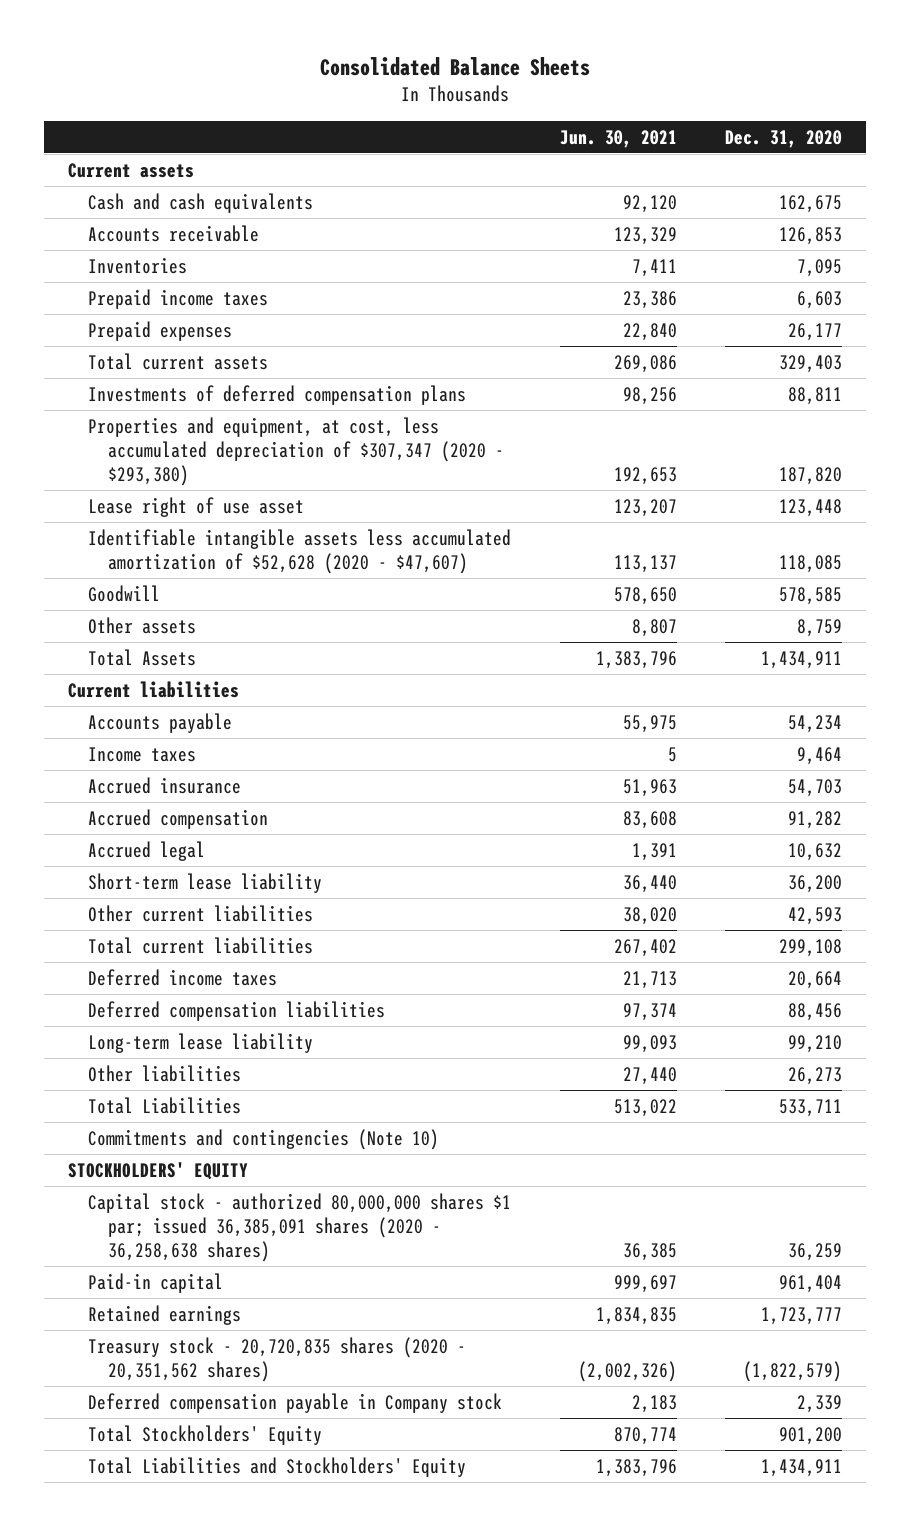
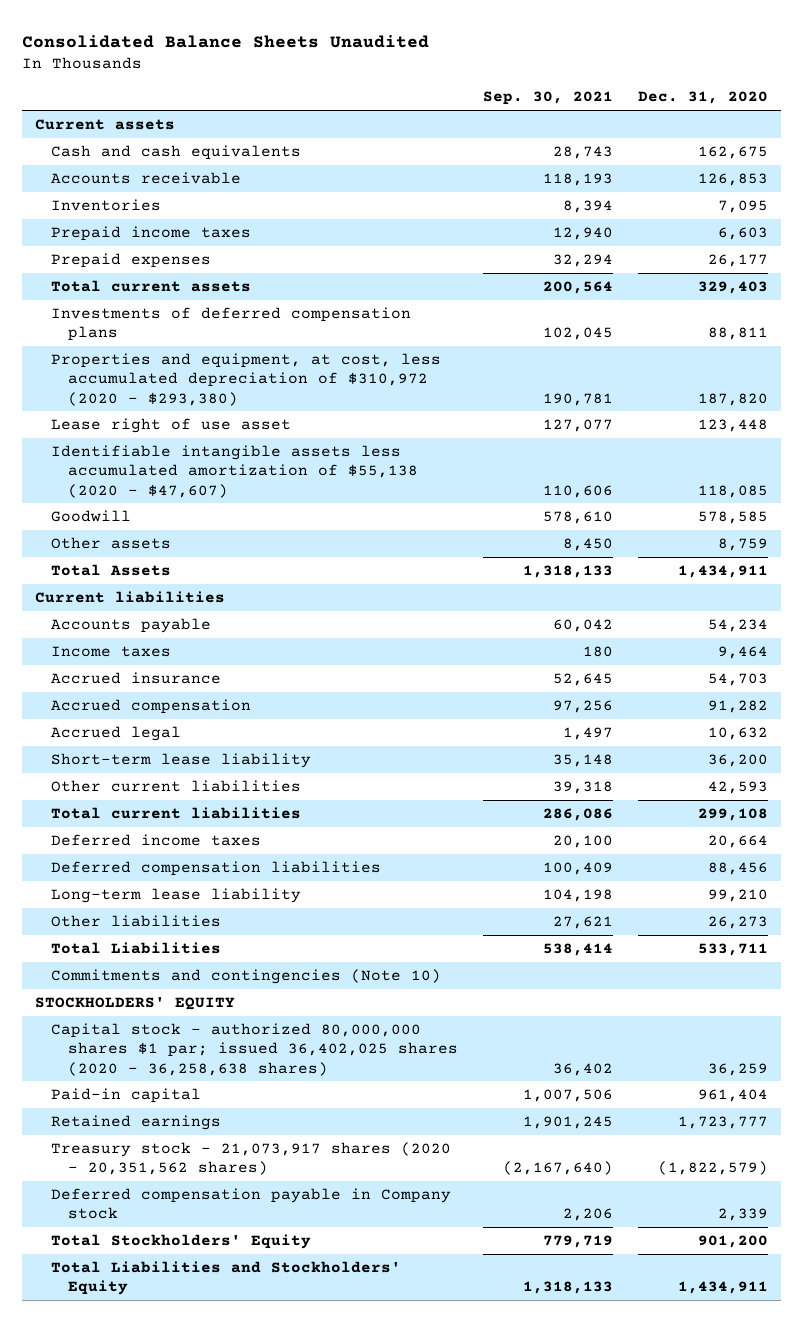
[320,56,591,76] Consolidated Balance Sheets -> [22,34,430,48] Consolidated Balance Sheets Unaudited
[559,129,677,148] Jun. 30, 2021 -> none
none -> [482,91,613,106] Sep. 30, 2021
[88,416,505,487] Properties and equipment, at cost, less accumulated depreciation of $307,347 (2020 - $293,380) -> [51,352,442,406] Properties and equipment, at cost, less accumulated depreciation of $310,972 (2020 - $293,380)
[88,528,512,575] Identifiable intangible assets less accumulated amortization of $52,628 (2020 - $47,607) -> [51,444,418,498] Identifiable intangible assets less accumulated amortization of $55,138 (2020 - $47,607)
[88,1192,512,1263] Capital stock - authorized 80,000,000 shares $1 par; issued 36,385,091 shares (2020 - 36,258,638 shares) -> [51,1022,458,1076] Capital stock - authorized 80,000,000 shares $1 par; issued 36,402,025 shares (2020 - 36,258,638 shares)
[88,1336,467,1383] Treasury stock - 20,720,835 shares (2020 - 20,351,562 shares) -> [51,1141,452,1176] Treasury stock - 21,073,917 shares (2020 - 20,351,562 shares)

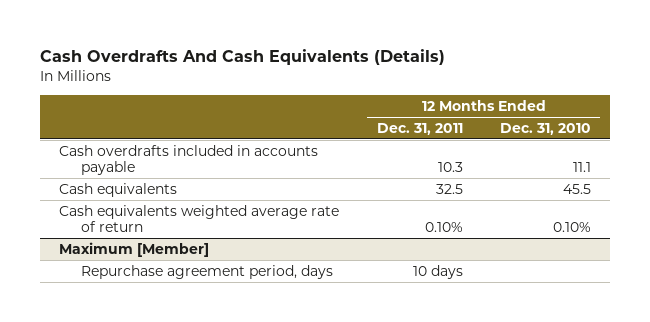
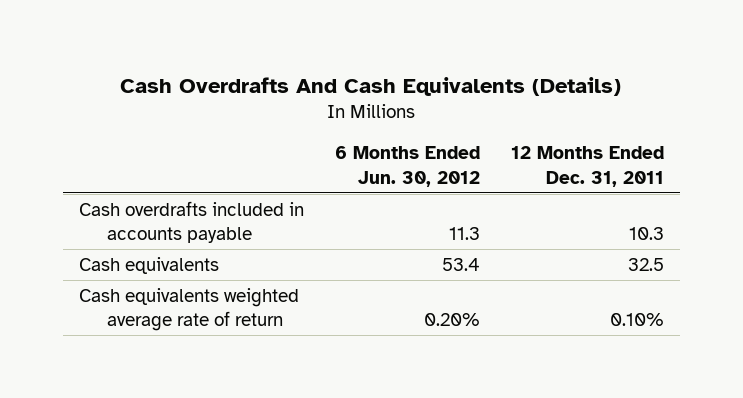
[500,122,592,135] Dec. 31, 2010 -> none
none -> [334,146,480,187] 6 Months Ended Jun. 30, 2012
[59,241,210,257] Maximum [Member] -> none
[80,264,333,279] Repurchase agreement period, days -> none

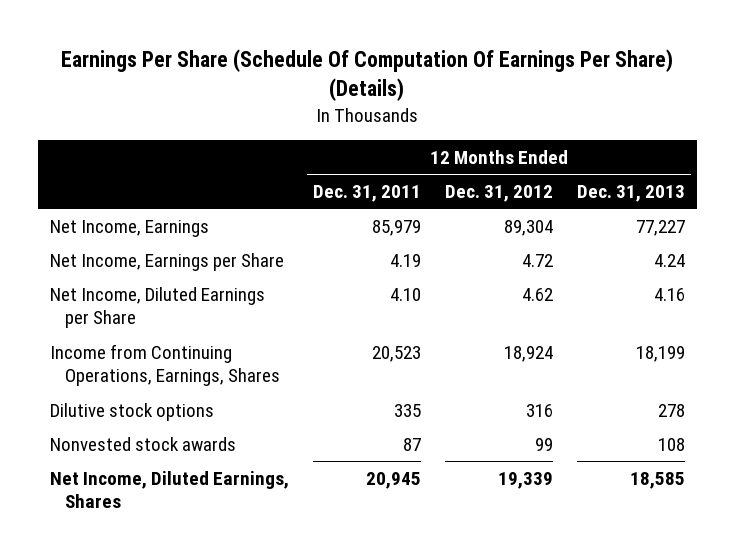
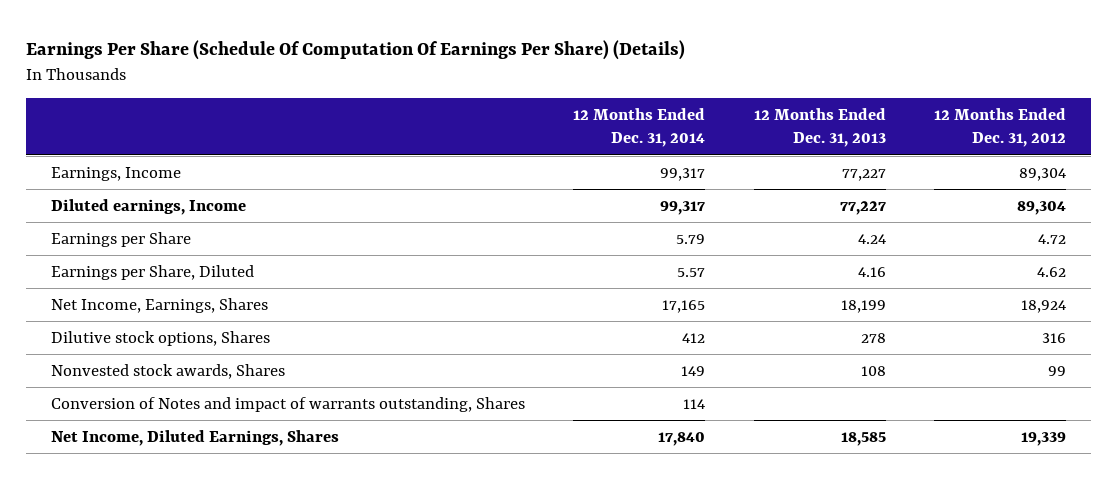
[312,184,421,202] Dec. 31, 2011 -> none
none -> [573,107,706,148] 12 Months Ended Dec. 31, 2014
[49,219,209,237] Net Income, Earnings -> [50,166,181,181] Earnings, Income
none -> [50,198,246,215] Diluted earnings, Income
[49,252,284,271] Net Income, Earnings per Share -> [50,231,191,247] Earnings per Share
[49,286,265,329] Net Income, Diluted Earnings per Share -> [50,264,254,280] Earnings per Share, Diluted
[49,343,280,387] Income from Continuing Operations, Earnings, Shares -> [50,297,268,313] Net Income, Earnings, Shares
[49,402,214,421] Dilutive stock options -> [50,330,270,346] Dilutive stock options, Shares
[49,436,236,451] Nonvested stock awards -> [50,363,285,379] Nonvested stock awards, Shares
none -> [50,396,525,412] Conversion of Notes and impact of warrants outstanding, Shares

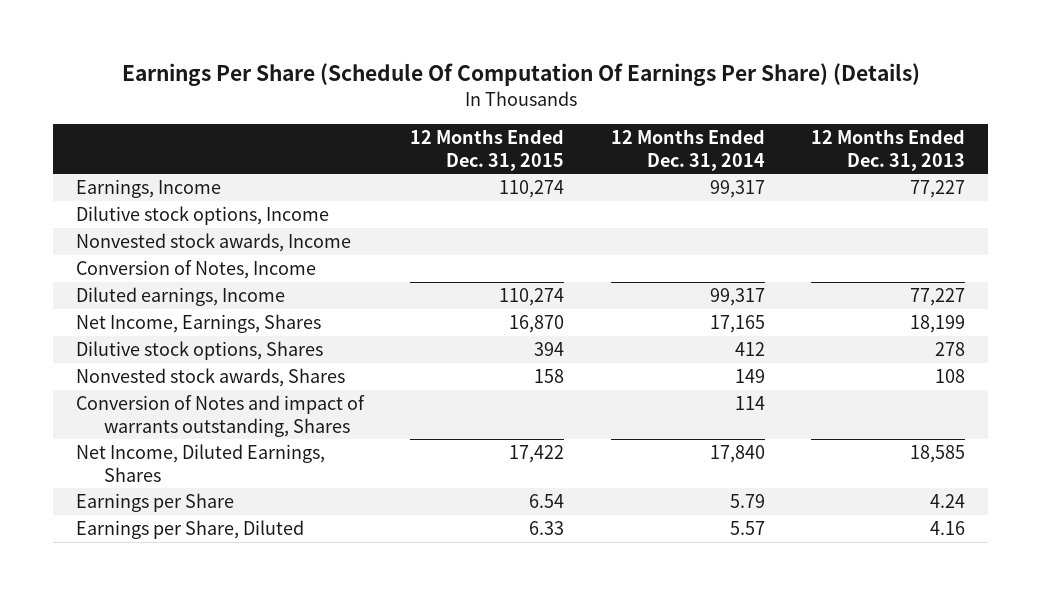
[934,107,1067,148] 12 Months Ended Dec. 31, 2012 -> none
none -> [410,129,565,171] 12 Months Ended Dec. 31, 2015
none -> [76,206,330,226] Dilutive stock options, Income
none -> [76,233,352,253] Nonvested stock awards, Income
none -> [76,260,317,280] Conversion of Notes, Income
[50,231,191,247] Earnings per Share -> [76,493,235,513] Earnings per Share
[50,264,254,280] Earnings per Share, Diluted -> [76,520,305,540] Earnings per Share, Diluted

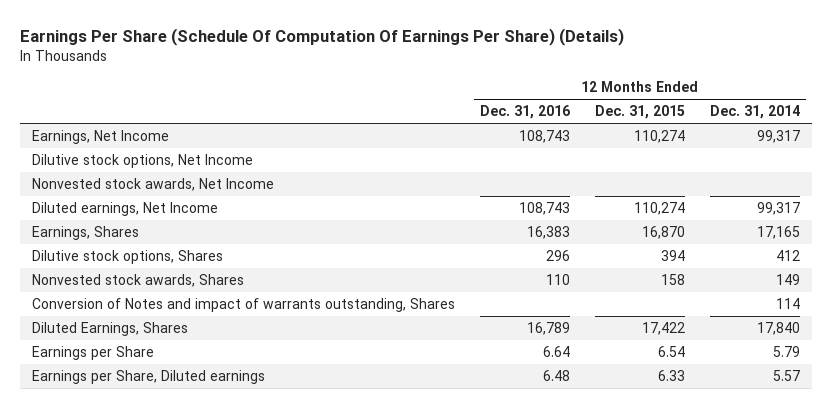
[810,129,965,171] 12 Months Ended Dec. 31, 2013 -> none
none -> [480,105,571,120] Dec. 31, 2016
[76,260,317,280] Conversion of Notes, Income -> none
[76,179,222,199] Earnings, Income -> [32,130,170,145] Earnings, Net Income
[76,206,330,226] Dilutive stock options, Income -> [32,154,254,169] Dilutive stock options, Net Income
[76,233,352,253] Nonvested stock awards, Income -> [32,178,275,192] Nonvested stock awards, Net Income
[76,287,286,307] Diluted earnings, Income -> [32,202,219,217] Diluted earnings, Net Income
[76,314,322,334] Net Income, Earnings, Shares -> [32,226,140,241] Earnings, Shares
[76,444,326,482] Net Income, Diluted Earnings, Shares -> [32,322,189,337] Diluted Earnings, Shares
[76,520,305,540] Earnings per Share, Diluted -> [32,370,266,385] Earnings per Share, Diluted earnings

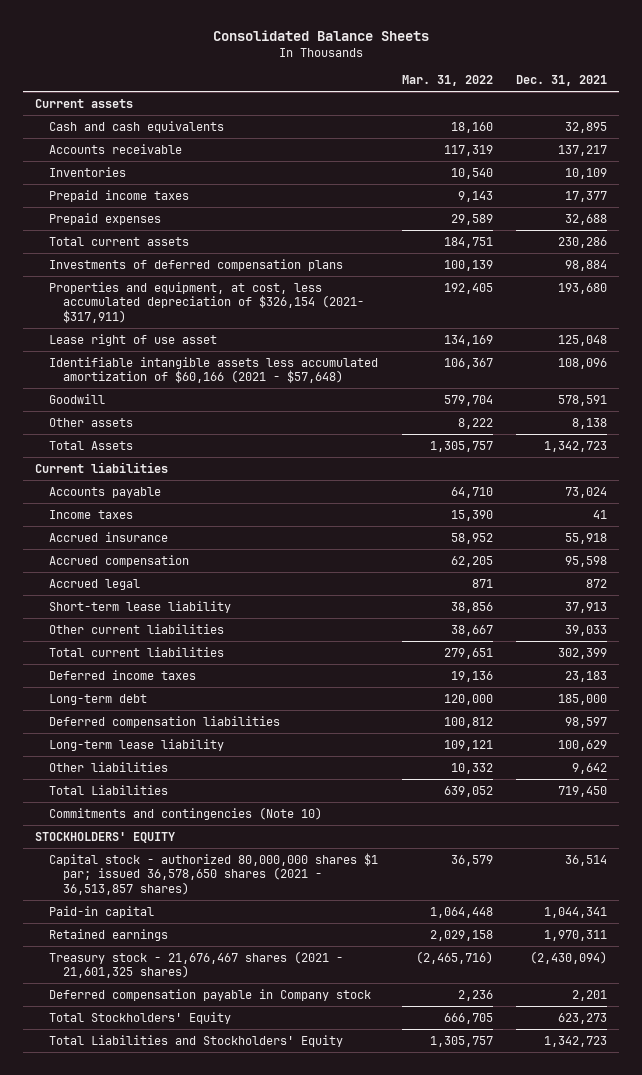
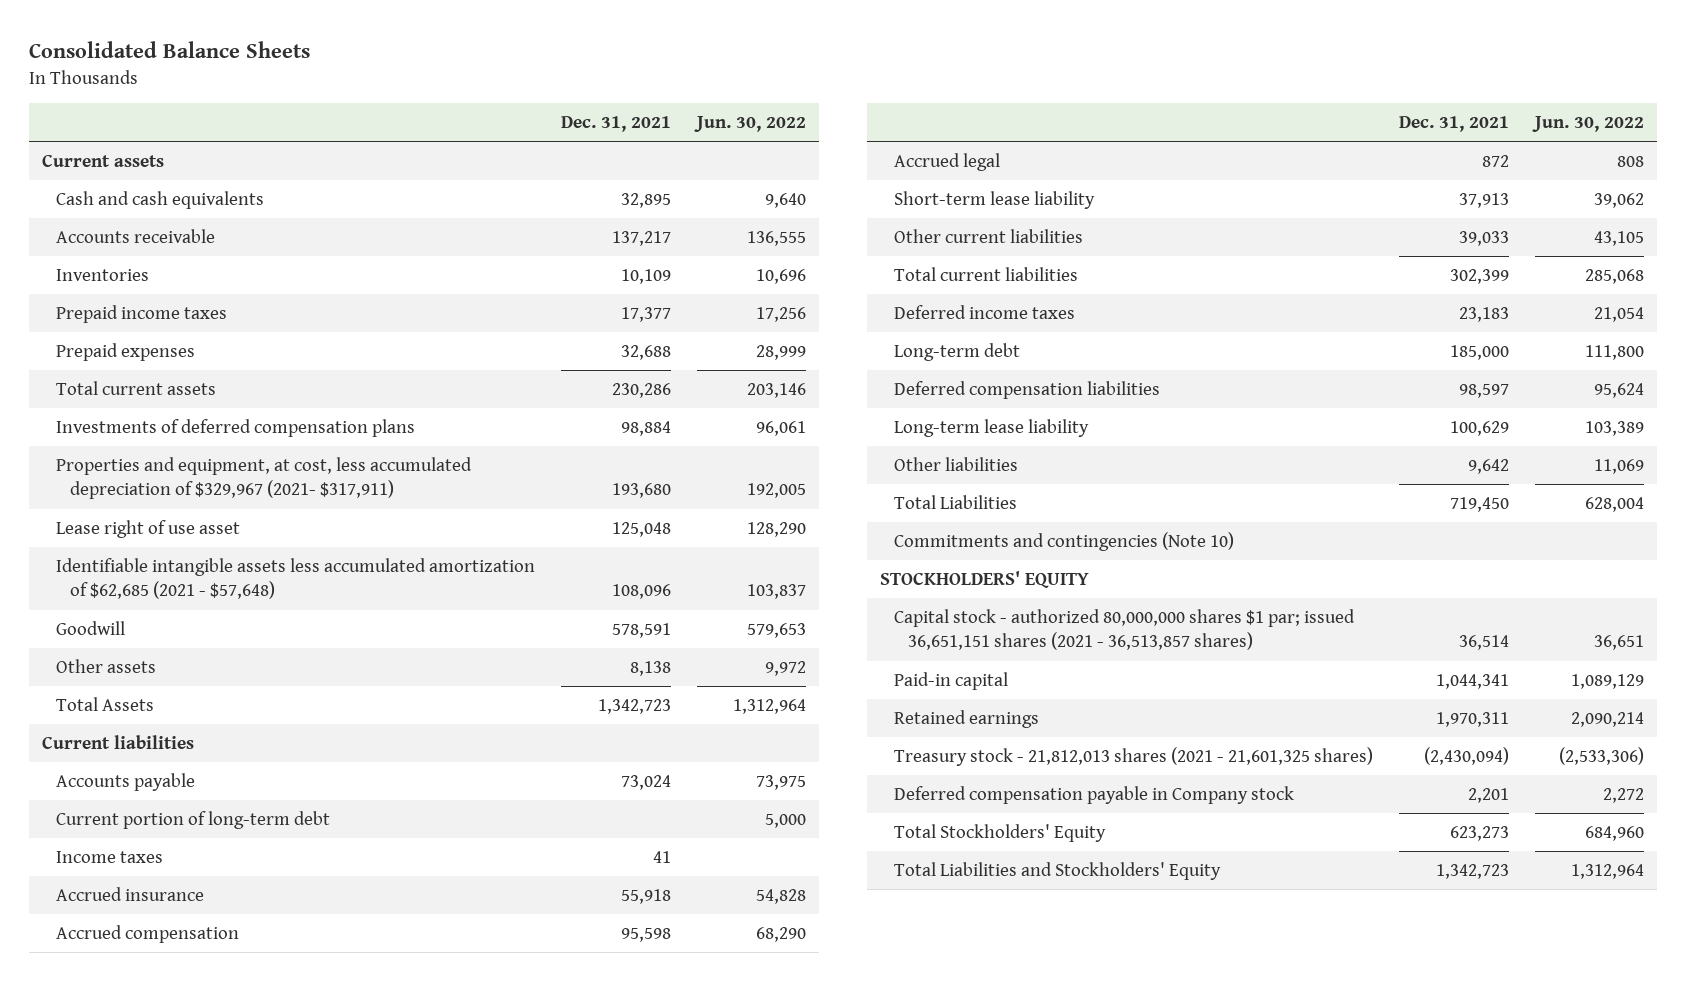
[401,75,493,87] Mar. 31, 2022 -> none
none -> [693,116,806,133] Jun. 30, 2022
[49,281,365,323] Properties and equipment, at cost, less accumulated depreciation of $326,154 (2021- $317,911) -> [55,457,472,500] Properties and equipment, at cost, less accumulated depreciation of $329,967 (2021- $317,911)
[49,356,379,384] Identifiable intangible assets less accumulated amortization of $60,166 (2021 - $57,648) -> [55,558,535,600] Identifiable intangible assets less accumulated amortization of $62,685 (2021 - $57,648)
none -> [55,811,330,830] Current portion of long-term debt
[49,852,379,895] Capital stock - authorized 80,000,000 shares $1 par; issued 36,578,650 shares (2021 - 36,513,857 shares) -> [893,609,1355,651] Capital stock - authorized 80,000,000 shares $1 par; issued 36,651,151 shares (2021 - 36,513,857 shares)
[49,950,344,979] Treasury stock - 21,676,467 shares (2021 - 21,601,325 shares) -> [893,747,1373,767] Treasury stock - 21,812,013 shares (2021 - 21,601,325 shares)

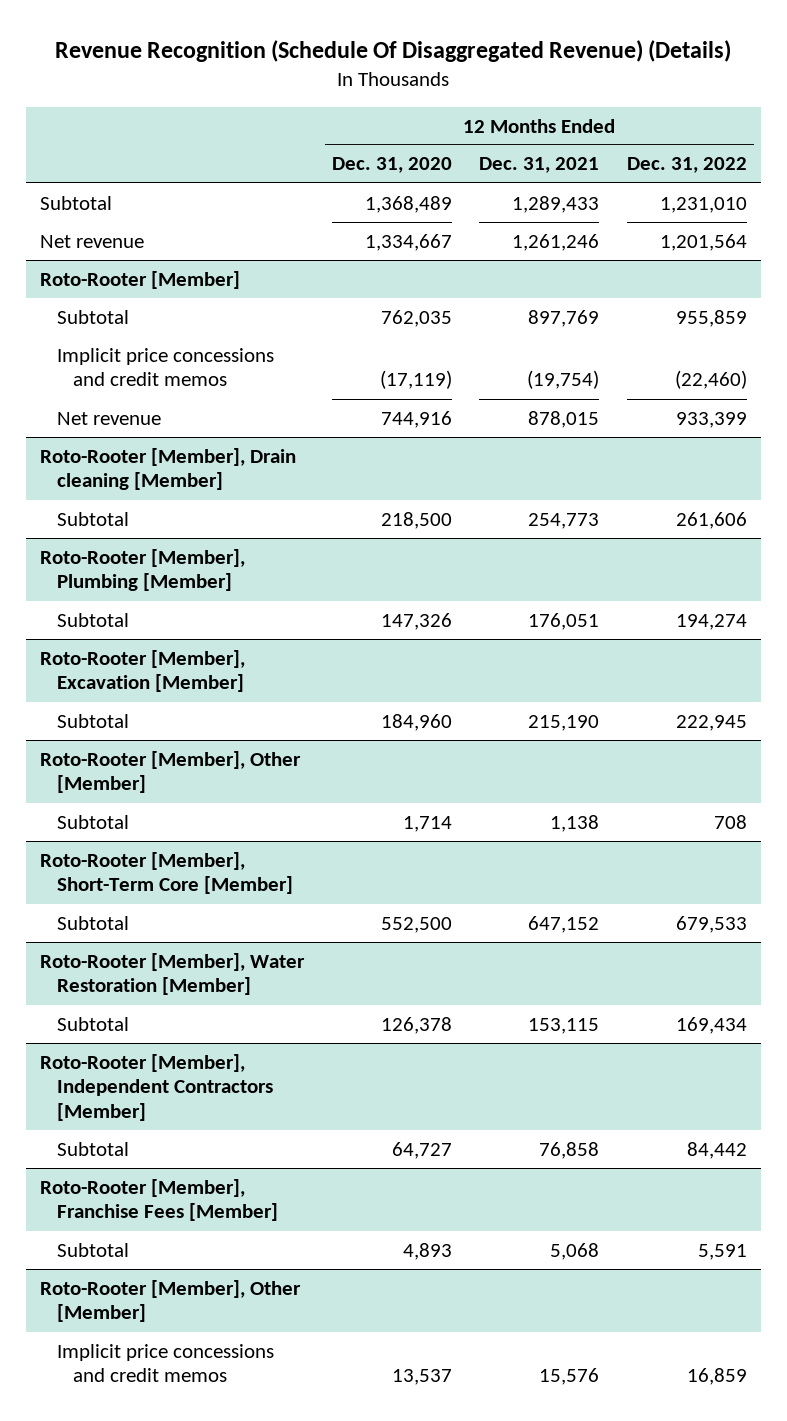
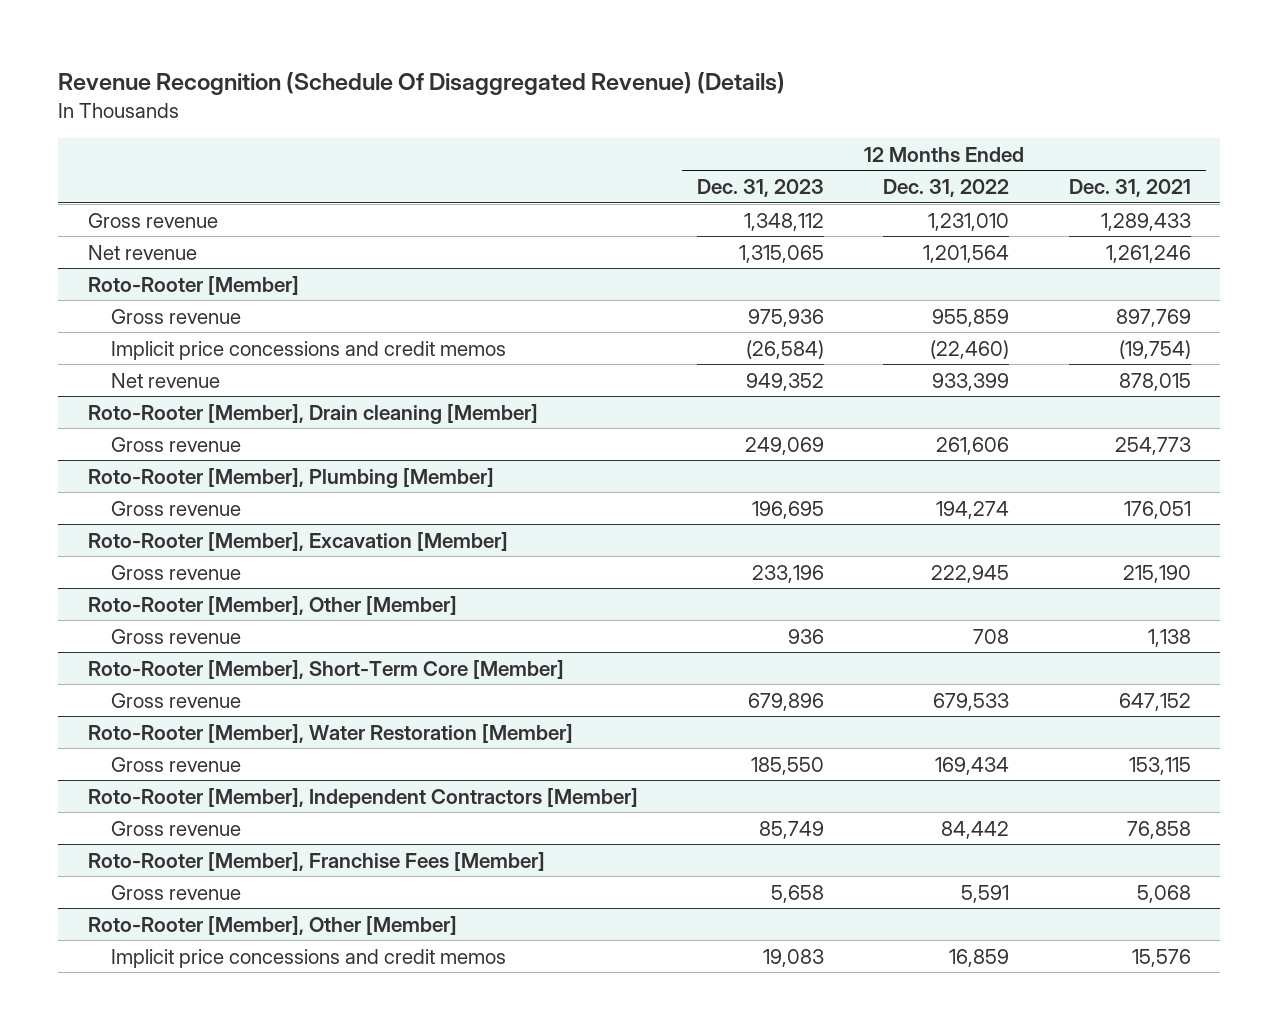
[331,157,452,174] Dec. 31, 2020 -> none
none -> [697,179,825,198] Dec. 31, 2023
[39,195,112,210] Subtotal -> [87,212,218,228] Gross revenue
[56,309,129,324] Subtotal -> [110,308,241,324] Gross revenue
[56,511,129,526] Subtotal -> [110,436,241,452] Gross revenue
[56,612,129,627] Subtotal -> [110,500,241,516] Gross revenue
[56,713,129,728] Subtotal -> [110,564,241,580] Gross revenue
[56,814,129,829] Subtotal -> [110,628,241,644] Gross revenue
[56,915,129,930] Subtotal -> [110,692,241,708] Gross revenue
[56,1016,129,1031] Subtotal -> [110,756,241,772] Gross revenue
[56,1141,129,1156] Subtotal -> [110,820,241,836] Gross revenue
[56,1242,129,1257] Subtotal -> [110,884,241,900] Gross revenue

